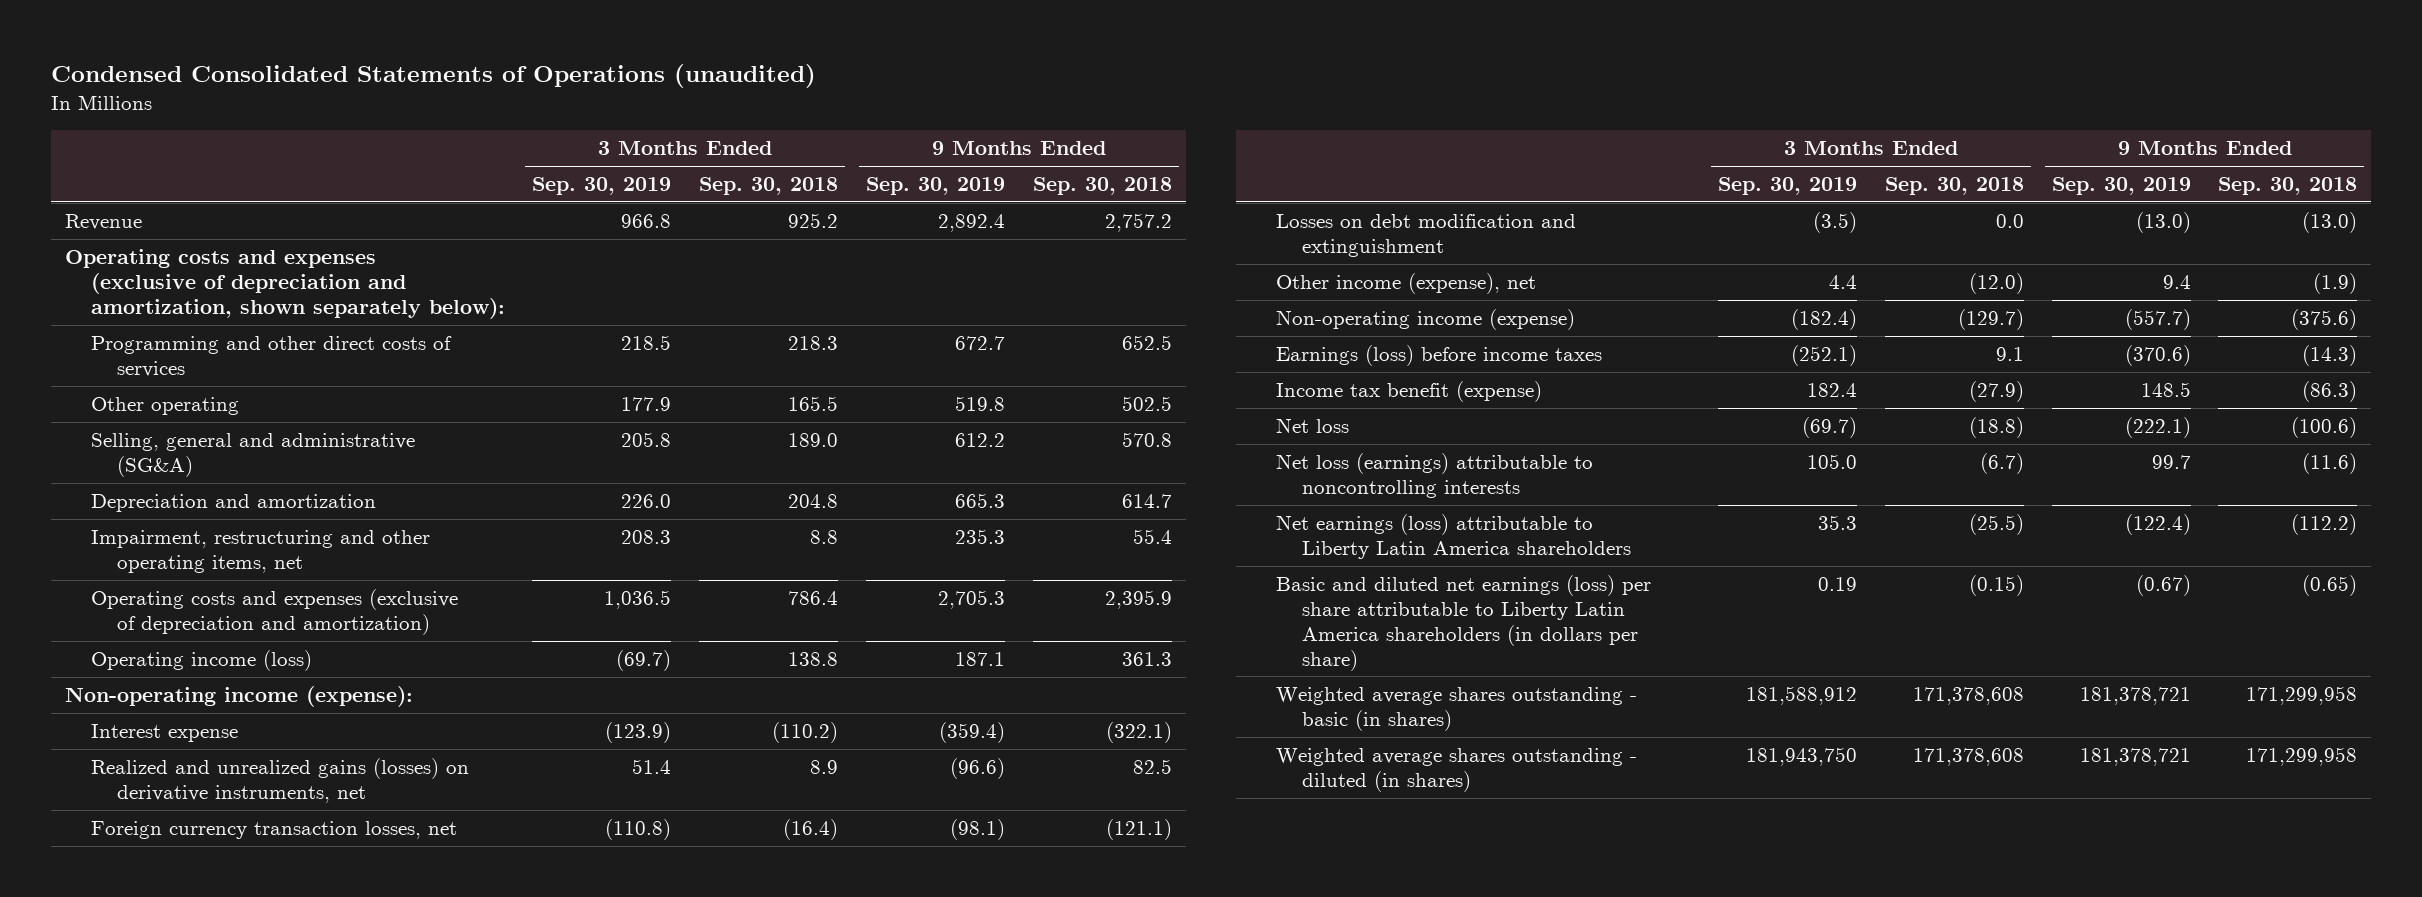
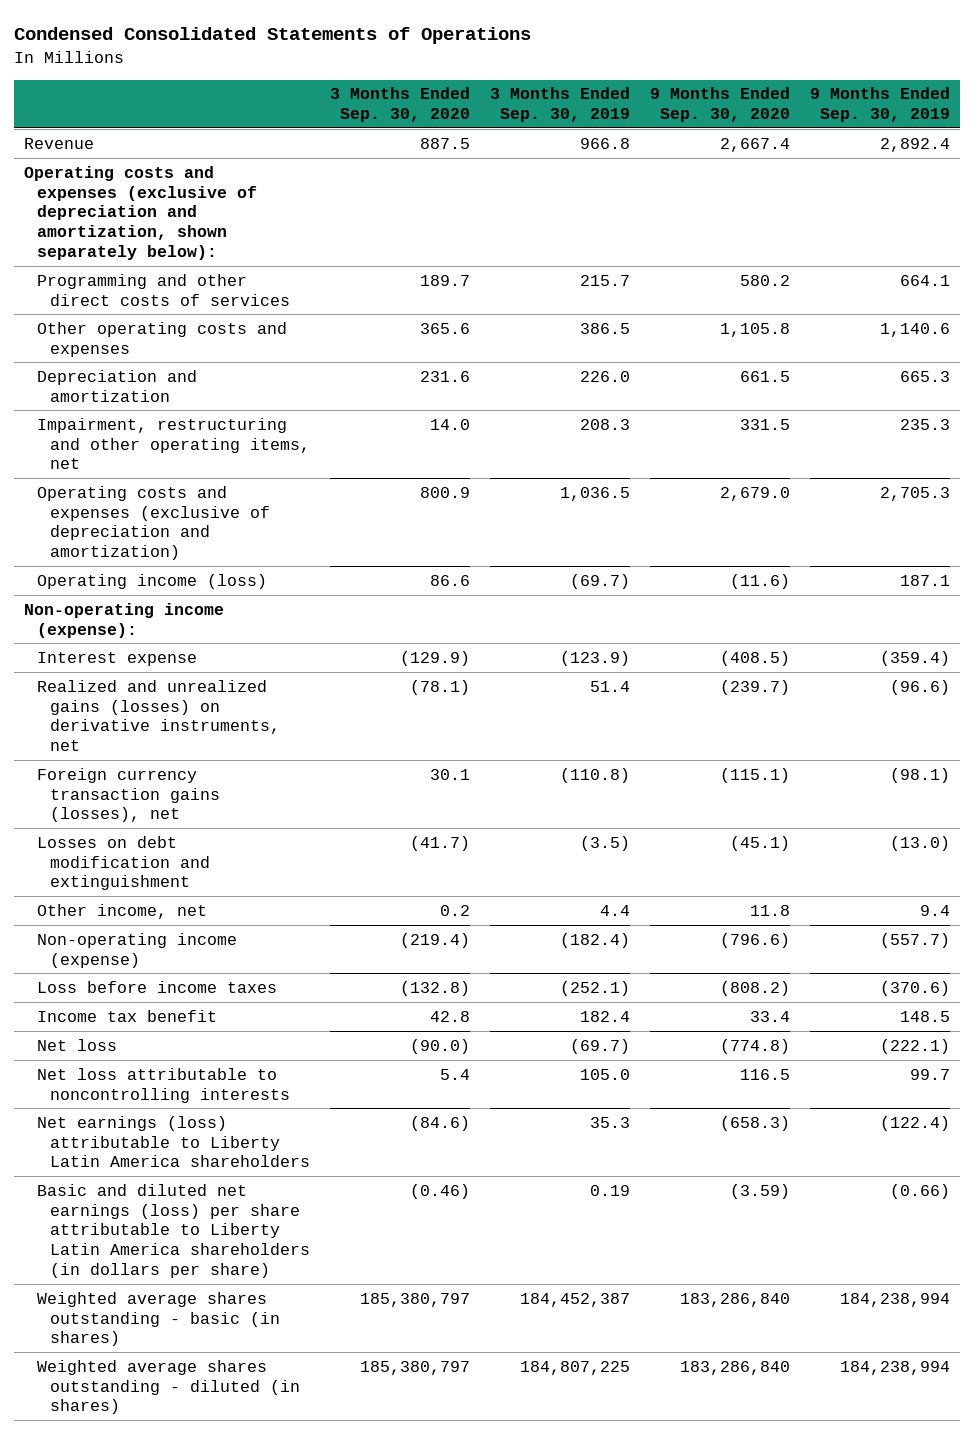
[50,64,816,89] Condensed Consolidated Statements of Operations (unaudited) -> [14,27,532,45] Condensed Consolidated Statements of Operations
[699,176,839,195] Sep. 30, 2018 -> none
[1032,176,1172,195] Sep. 30, 2018 -> none
none -> [329,87,470,123] 3 Months Ended Sep. 30, 2020
none -> [649,87,790,123] 9 Months Ended Sep. 30, 2020
[90,432,415,477] Selling, general and administrative (SG&A) -> none
[621,334,672,350] 218.5 -> [579,274,630,286] 215.7
[954,335,1005,350] 672.7 -> [899,274,950,286] 664.1
[90,396,239,415] Other operating -> [37,321,288,357] Other operating costs and expenses
[621,396,672,411] 177.9 -> [579,322,630,334] 386.5
[954,395,1005,411] 519.8 -> [879,322,950,337] 1,140.6
[90,820,457,839] Foreign currency transaction losses, net -> [37,767,221,823] Foreign currency transaction gains (losses), net
[1276,272,1537,294] Other income (expense), net -> [37,903,208,919] Other income, net
[1276,344,1603,366] Earnings (loss) before income taxes -> [37,980,278,993] Loss before income taxes
[1276,380,1543,402] Income tax benefit (expense) -> [37,1009,218,1022] Income tax benefit
[1276,452,1594,498] Net loss (earnings) attributable to noncontrolling interests -> [37,1067,291,1103] Net loss attributable to noncontrolling interests
[2135,574,2191,596] (0.67) -> [889,1183,950,1199] (0.66)
[1746,685,1858,705] 181,588,912 -> [519,1292,630,1307] 184,452,387
[2079,686,2191,705] 181,378,721 -> [839,1292,950,1307] 184,238,994
[1746,746,1858,766] 181,943,750 -> [519,1360,630,1375] 184,807,225
[2079,747,2191,766] 181,378,721 -> [839,1360,950,1375] 184,238,994

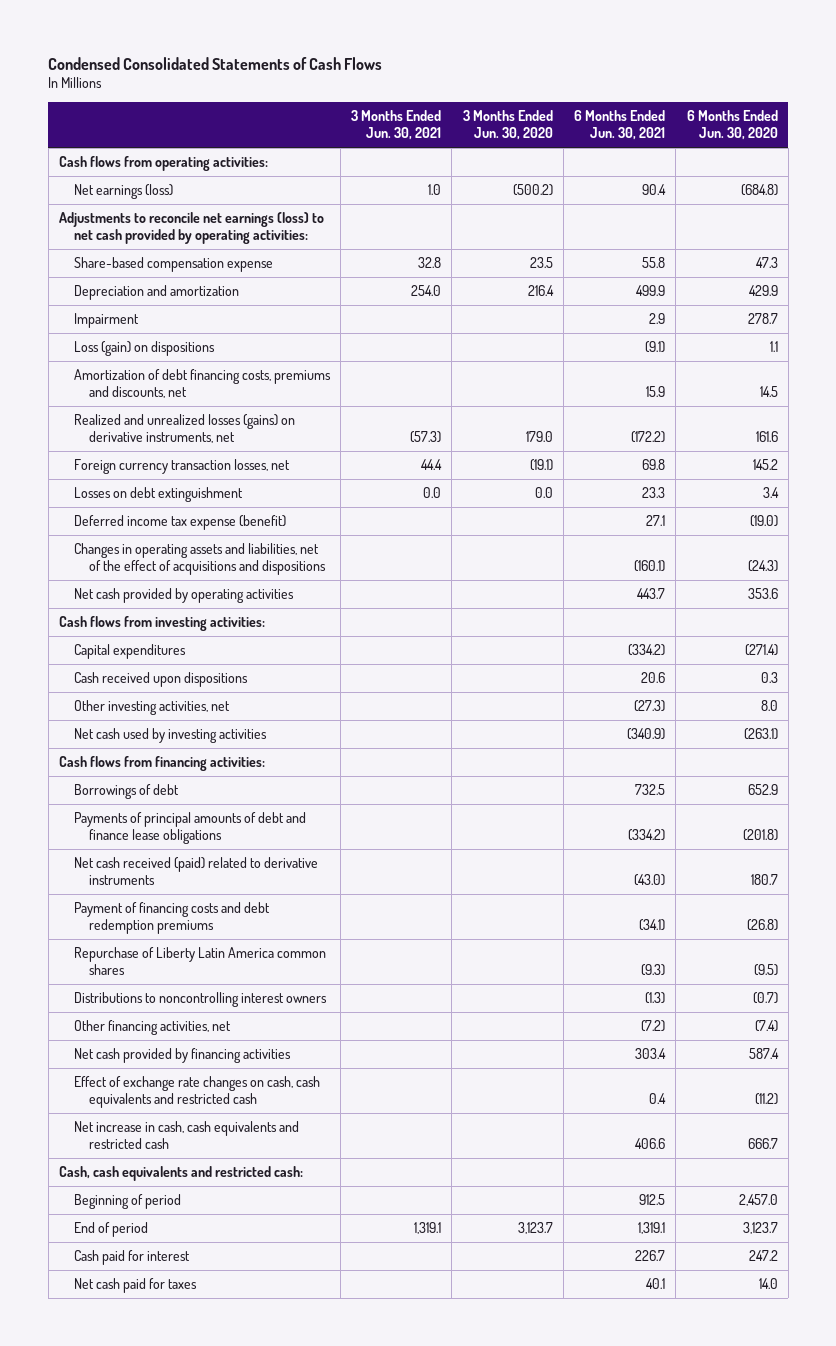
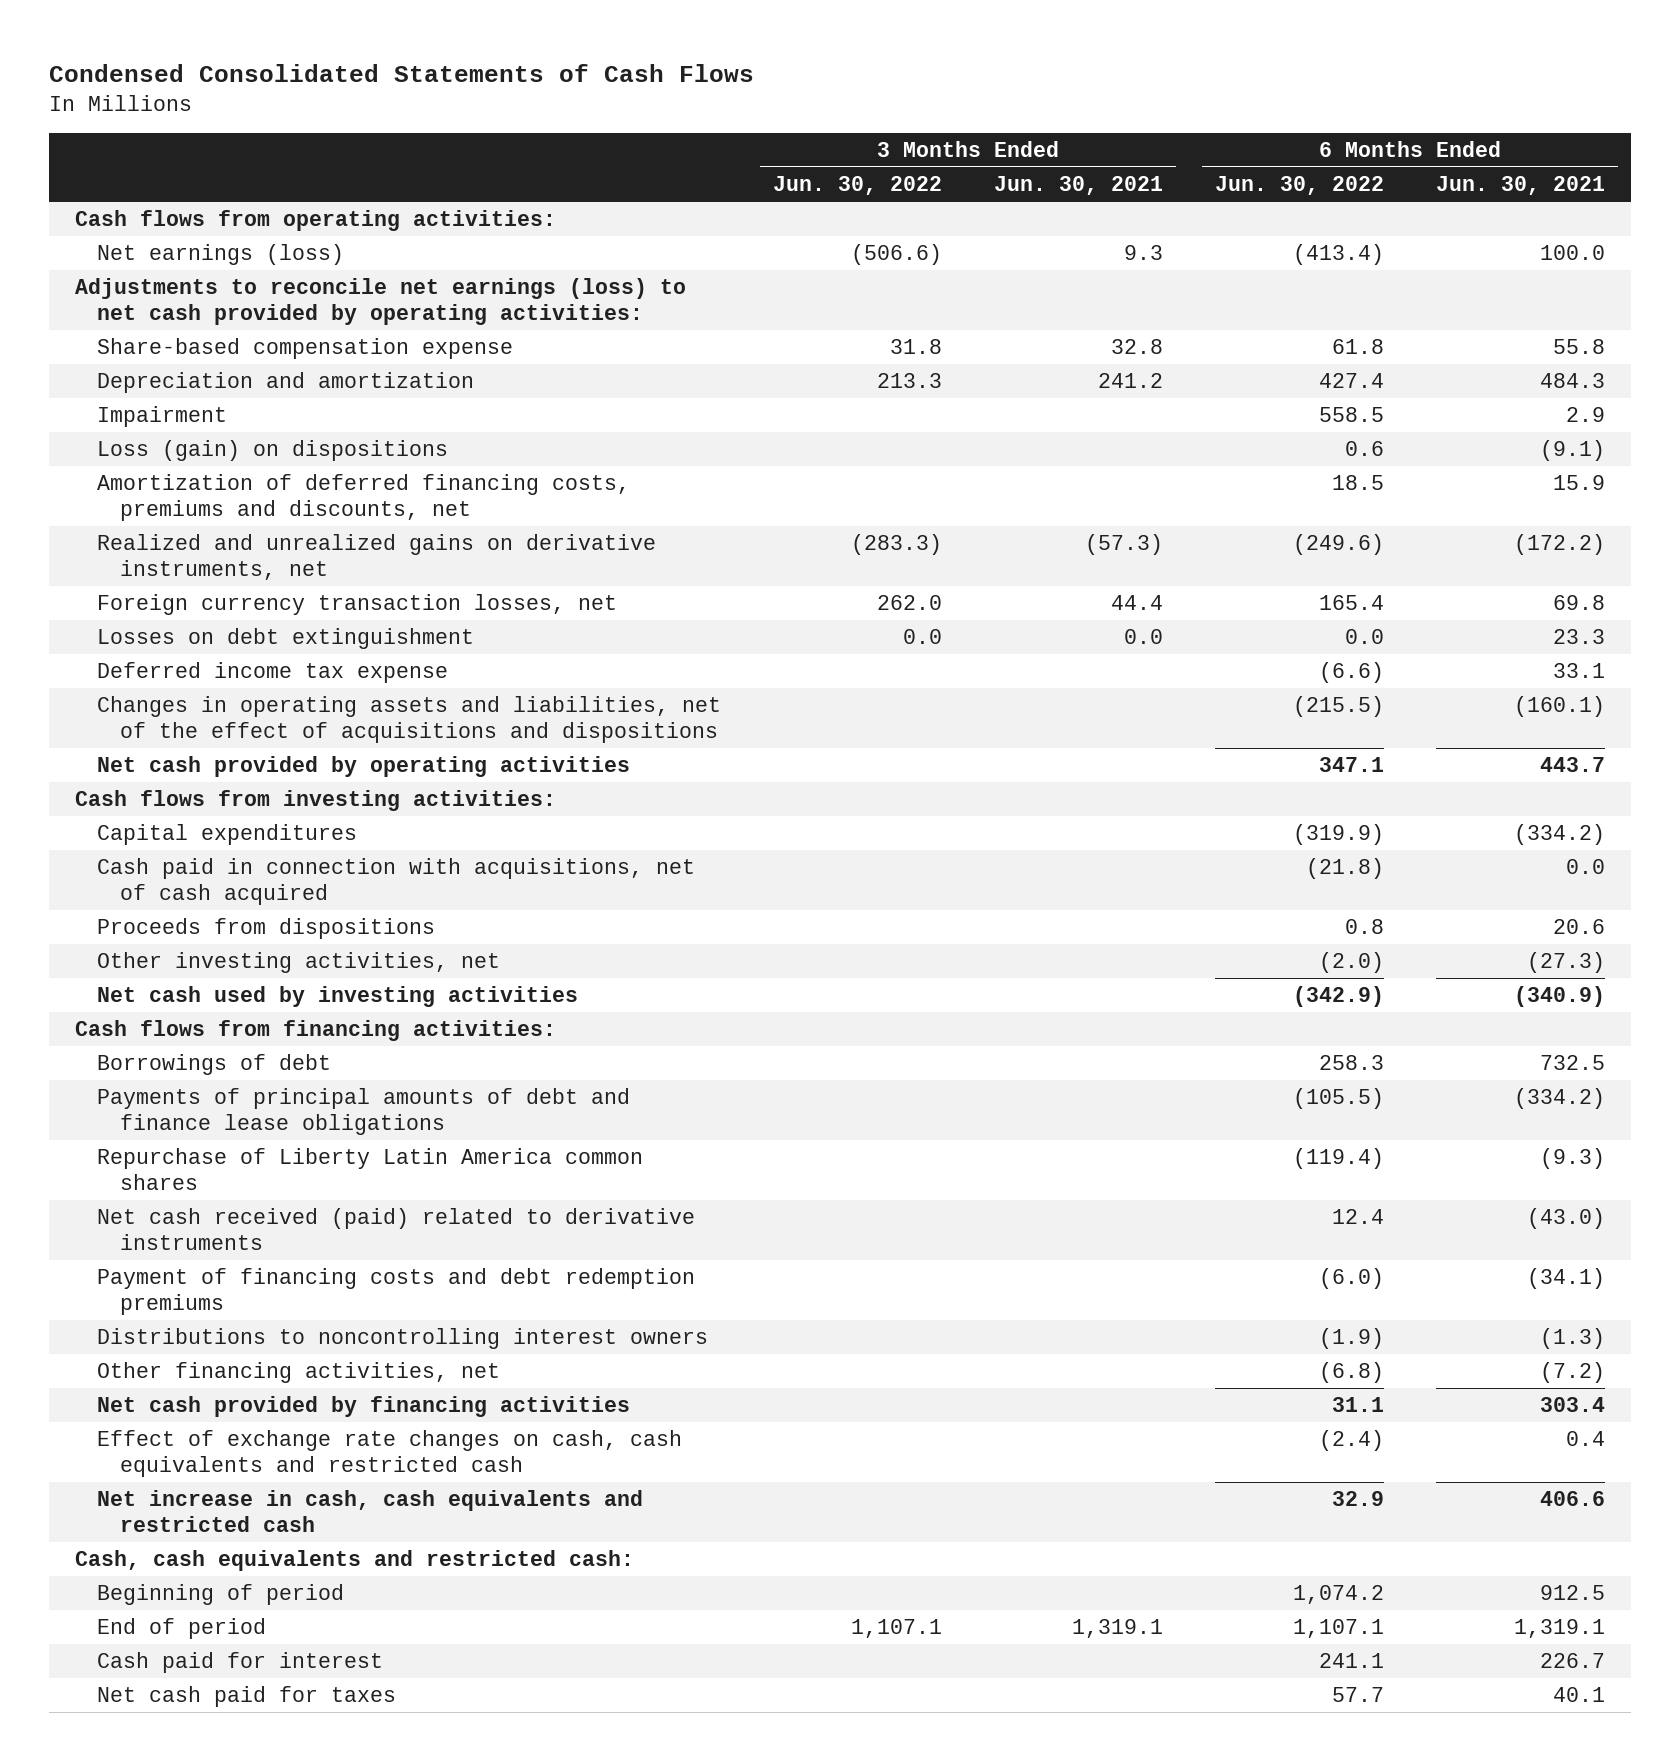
[462,110,553,141] 3 Months Ended Jun. 30, 2020 -> none
[686,110,778,141] 6 Months Ended Jun. 30, 2020 -> none
none -> [773,176,943,196] Jun. 30, 2022
none -> [1215,176,1385,196] Jun. 30, 2022
[428,183,442,195] 1.0 -> [1124,245,1164,261] 9.3
[642,183,667,195] 90.4 -> [1540,245,1606,261] 100.0
[411,284,442,296] 254.0 -> [1098,373,1164,389] 241.2
[636,284,666,296] 499.9 -> [1540,373,1606,389] 484.3
[73,368,331,399] Amortization of debt financing costs, premiums and discounts, net -> [97,474,631,521] Amortization of deferred financing costs, premiums and discounts, net
[73,413,295,444] Realized and unrealized losses (gains) on derivative instruments, net -> [97,534,657,580] Realized and unrealized gains on derivative instruments, net
[73,514,286,530] Deferred income tax expense (benefit) -> [97,662,449,684] Deferred income tax expense
[646,514,666,526] 27.1 -> [1553,663,1606,679] 33.1
[73,671,248,687] Cash received upon dispositions -> none
none -> [97,858,696,905] Cash paid in connection with acquisitions, net of cash acquired
none -> [97,918,436,940] Proceeds from dispositions
[73,946,326,976] Repurchase of Liberty Latin America common shares -> [97,1148,644,1190] Repurchase of Liberty Latin America common shares

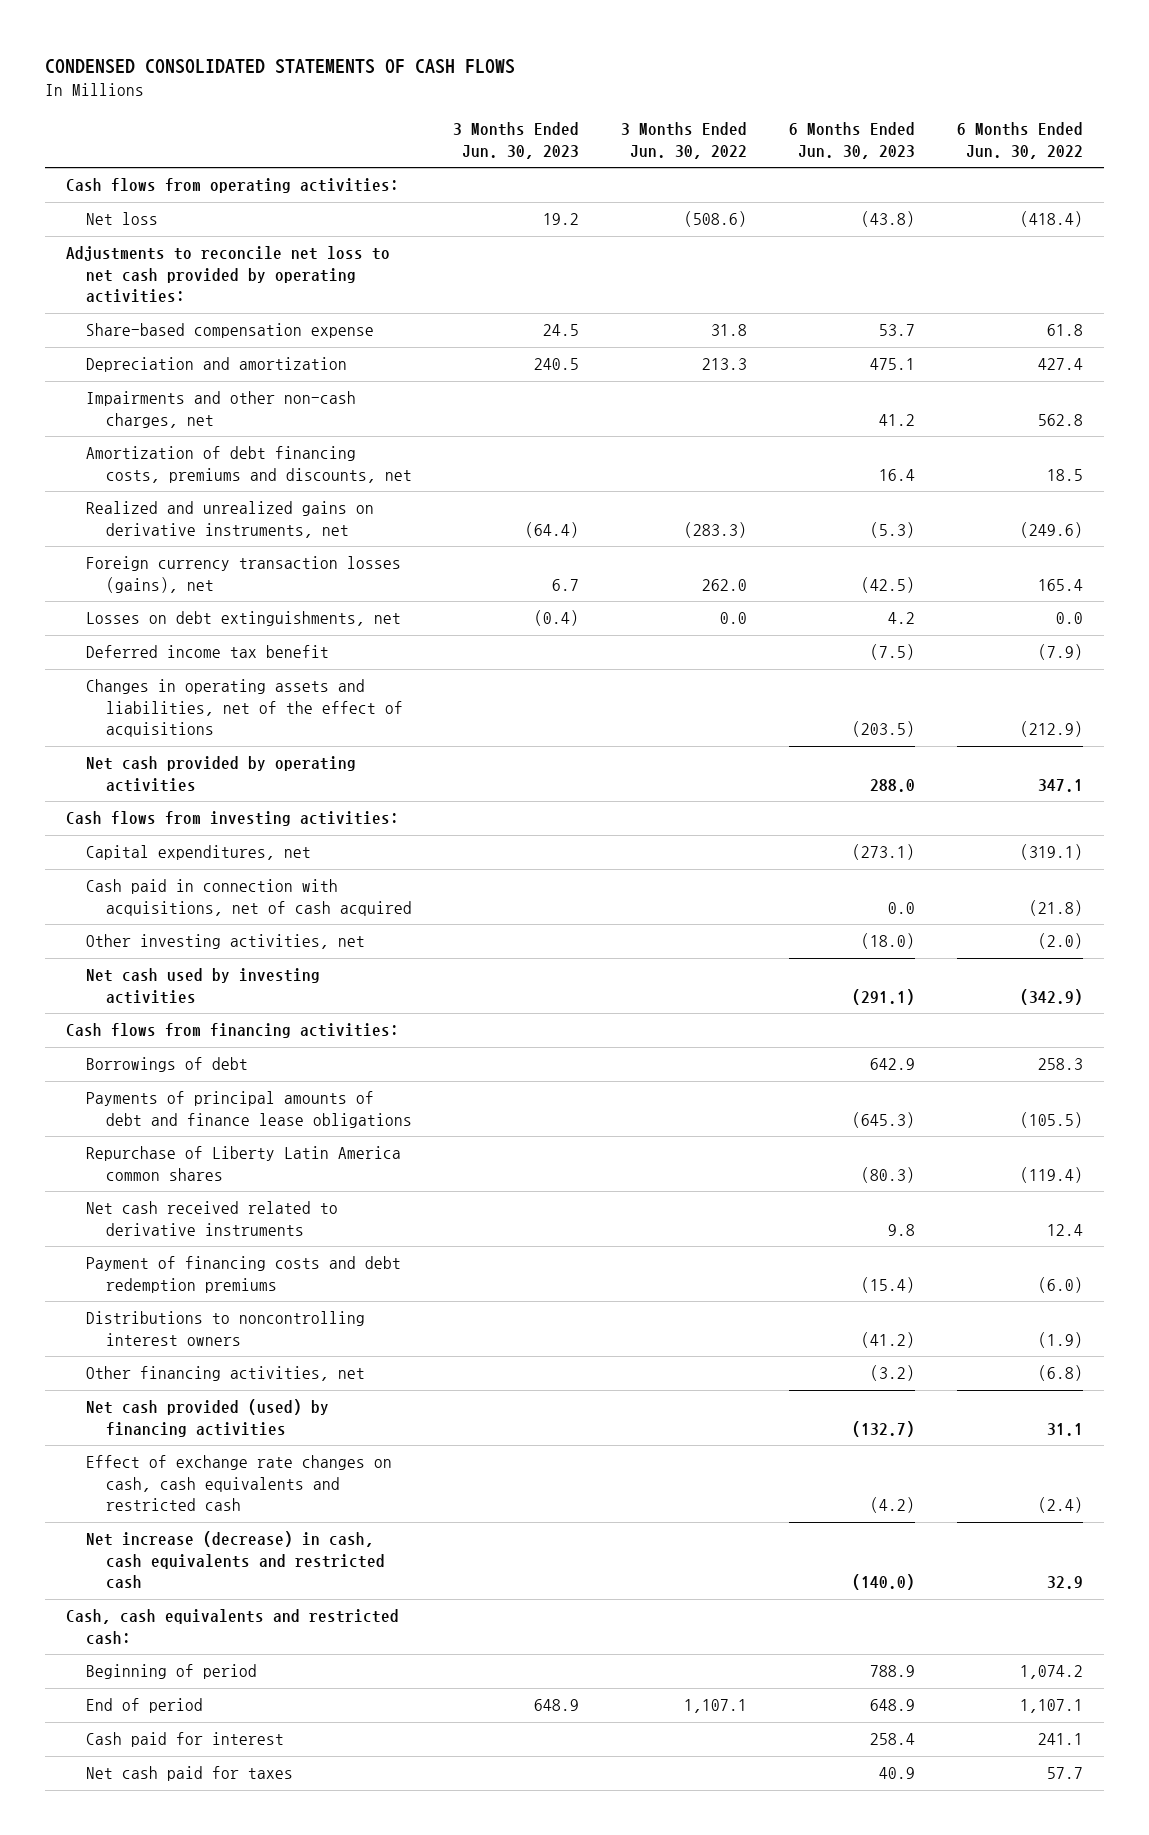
[48,64,754,83] Condensed Consolidated Statements of Cash Flows -> [45,58,516,74] CONDENSED CONSOLIDATED STATEMENTS OF CASH FLOWS
[994,176,1164,196] Jun. 30, 2021 -> none
[1436,176,1606,196] Jun. 30, 2021 -> none
none -> [453,122,580,159] 3 Months Ended Jun. 30, 2023
none -> [789,122,916,159] 6 Months Ended Jun. 30, 2023
[97,244,345,266] Net earnings (loss) -> [86,212,159,226] Net loss
[851,244,943,266] (506.6) -> [684,211,748,228] (508.6)
[1293,244,1385,266] (413.4) -> [1019,211,1083,228] (418.4)
[74,278,686,325] Adjustments to reconcile net earnings (loss) to net cash provided by operating activities: -> [66,246,391,304] Adjustments to reconcile net loss to net cash provided by operating activities:
[97,406,228,428] Impairment -> none
[97,440,449,462] Loss (gain) on dispositions -> none
none -> [86,391,357,428] Impairments and other non-cash charges, net
[97,474,631,521] Amortization of deferred financing costs, premiums and discounts, net -> [86,446,412,483] Amortization of debt financing costs, premiums and discounts, net
[97,594,618,616] Foreign currency transaction losses, net -> [86,556,402,593] Foreign currency transaction losses (gains), net
[97,628,475,650] Losses on debt extinguishment -> [86,611,402,627] Losses on debt extinguishments, net
[97,662,449,684] Deferred income tax expense -> [86,645,330,659] Deferred income tax benefit
[1319,662,1385,684] (6.6) -> [1037,644,1083,661] (7.9)
[97,696,722,743] Changes in operating assets and liabilities, net of the effect of acquisitions and dispositions -> [86,679,403,738] Changes in operating assets and liabilities, net of the effect of acquisitions
[1293,696,1385,718] (215.5) -> [1019,721,1083,738] (212.9)
[97,824,358,846] Capital expenditures -> [86,845,312,861] Capital expenditures, net
[1293,824,1385,846] (319.9) -> [1019,844,1083,861] (319.1)
[97,918,436,940] Proceeds from dispositions -> none
[97,1208,696,1250] Net cash received (paid) related to derivative instruments -> [86,1201,339,1236] Net cash received related to derivative instruments
[97,1396,631,1418] Net cash provided by financing activities -> [86,1399,330,1437] Net cash provided (used) by financing activities
[97,1490,644,1532] Net increase in cash, cash equivalents and restricted cash -> [86,1531,385,1590] Net increase (decrease) in cash, cash equivalents and restricted cash

